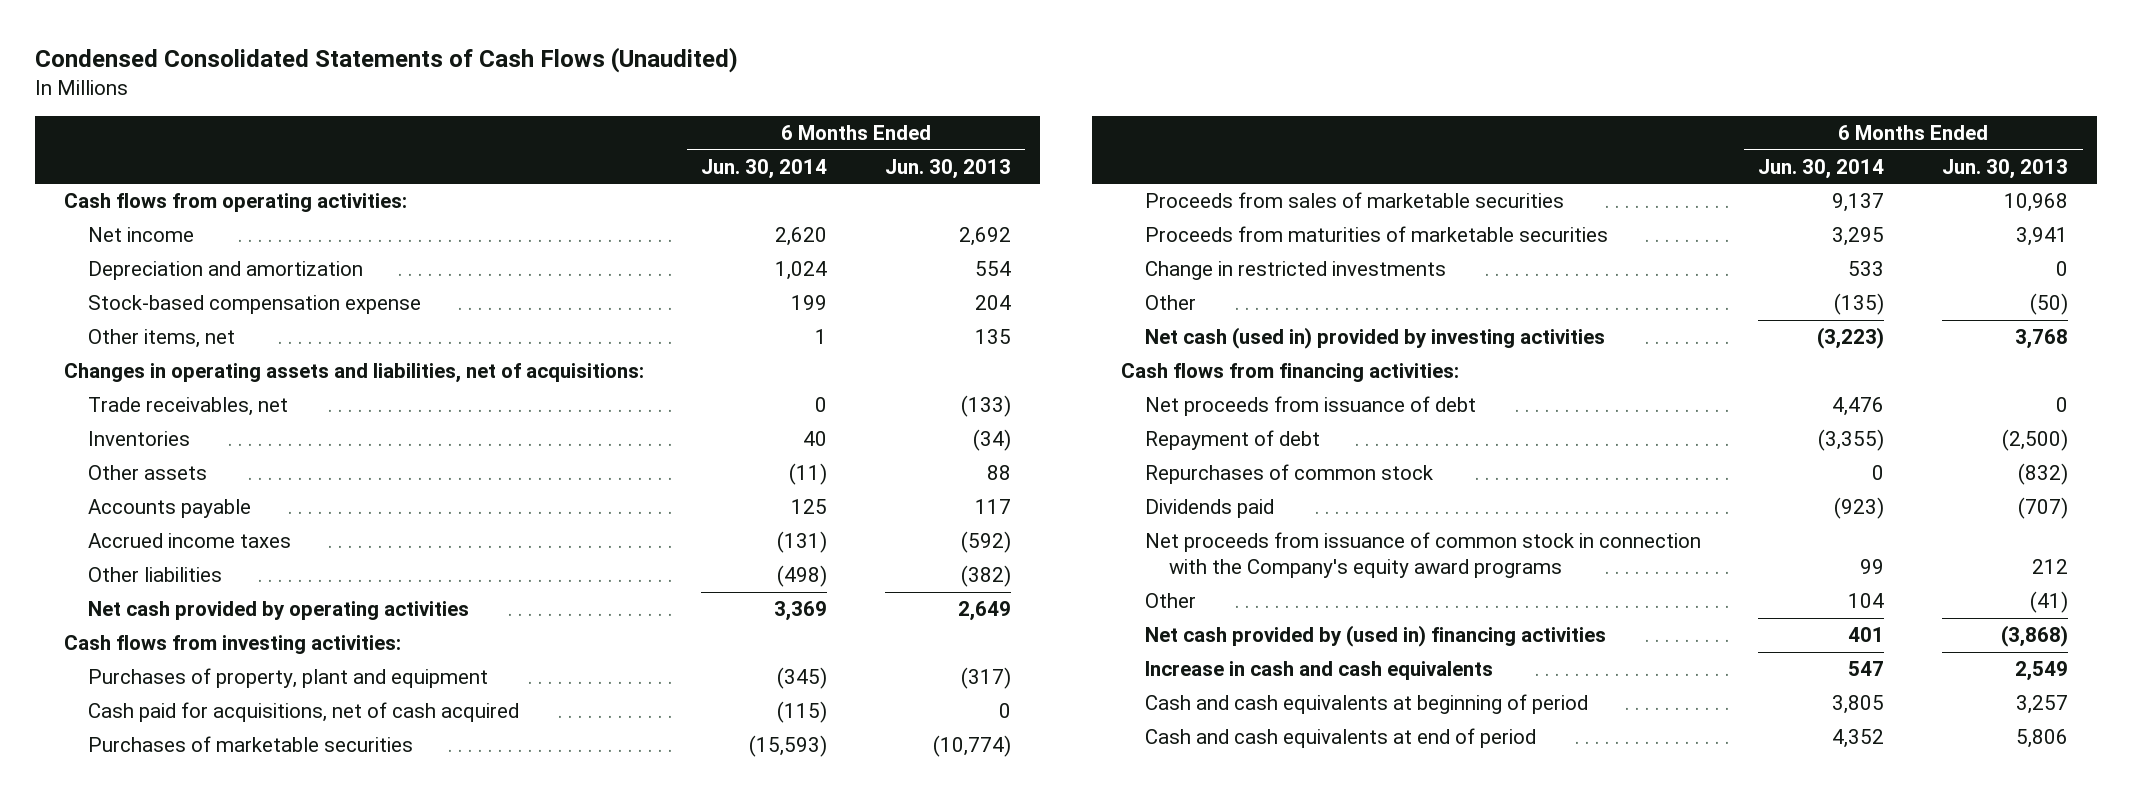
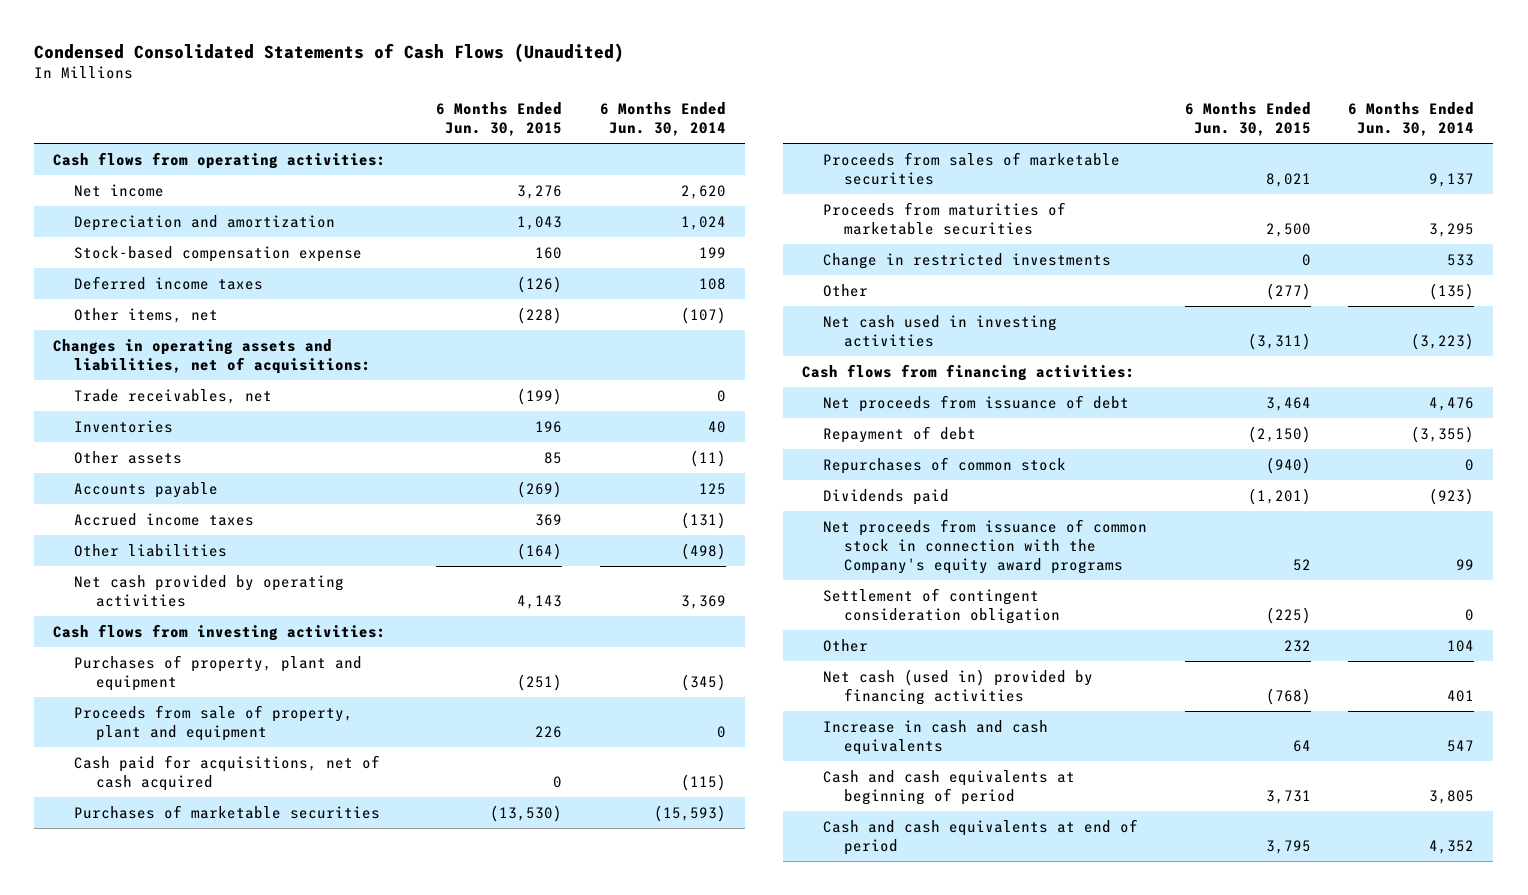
[885,158,1012,179] Jun. 30, 2013 -> none
none -> [436,101,563,137] 6 Months Ended Jun. 30, 2015
none -> [74,275,264,290] Deferred income taxes
[815,329,828,345] 1 -> [680,306,726,324] (107)
none -> [74,704,354,741] Proceeds from sale of property, plant and equipment
[1144,327,1605,350] Net cash (used in) provided by investing activities -> [822,314,1057,347] Net cash used in investing activities
none -> [822,587,1061,624] Settlement of contingent consideration obligation
[1144,625,1606,648] Net cash provided by (used in) financing activities -> [822,668,1093,705] Net cash (used in) provided by financing activities

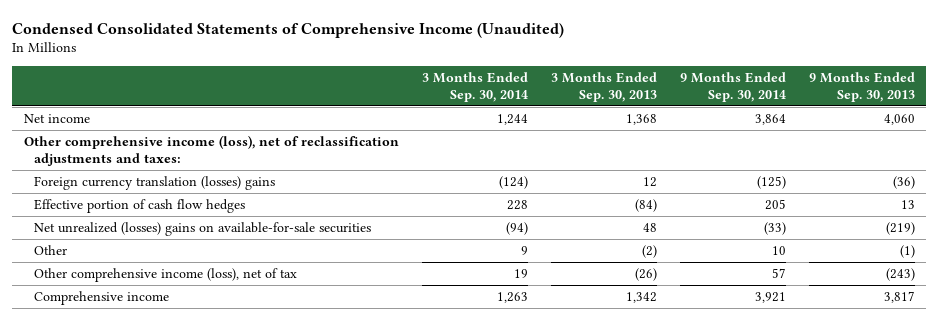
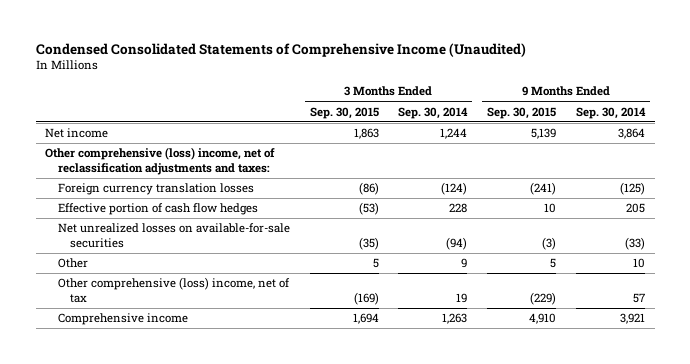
[550,72,657,102] 3 Months Ended Sep. 30, 2013 -> none
[808,72,915,102] 9 Months Ended Sep. 30, 2013 -> none
none -> [309,106,379,119] Sep. 30, 2015
none -> [487,106,557,119] Sep. 30, 2015
[23,135,399,166] Other comprehensive income (loss), net of reclassification adjustments and taxes: -> [45,147,276,176] Other comprehensive (loss) income, net of reclassification adjustments and taxes:
[33,176,275,191] Foreign currency translation (losses) gains -> [57,183,254,196] Foreign currency translation losses
[33,222,371,237] Net unrealized (losses) gains on available-for-sale securities -> [57,223,290,249] Net unrealized losses on available-for-sale securities
[33,268,297,283] Other comprehensive income (loss), net of tax -> [57,277,290,304] Other comprehensive (loss) income, net of tax

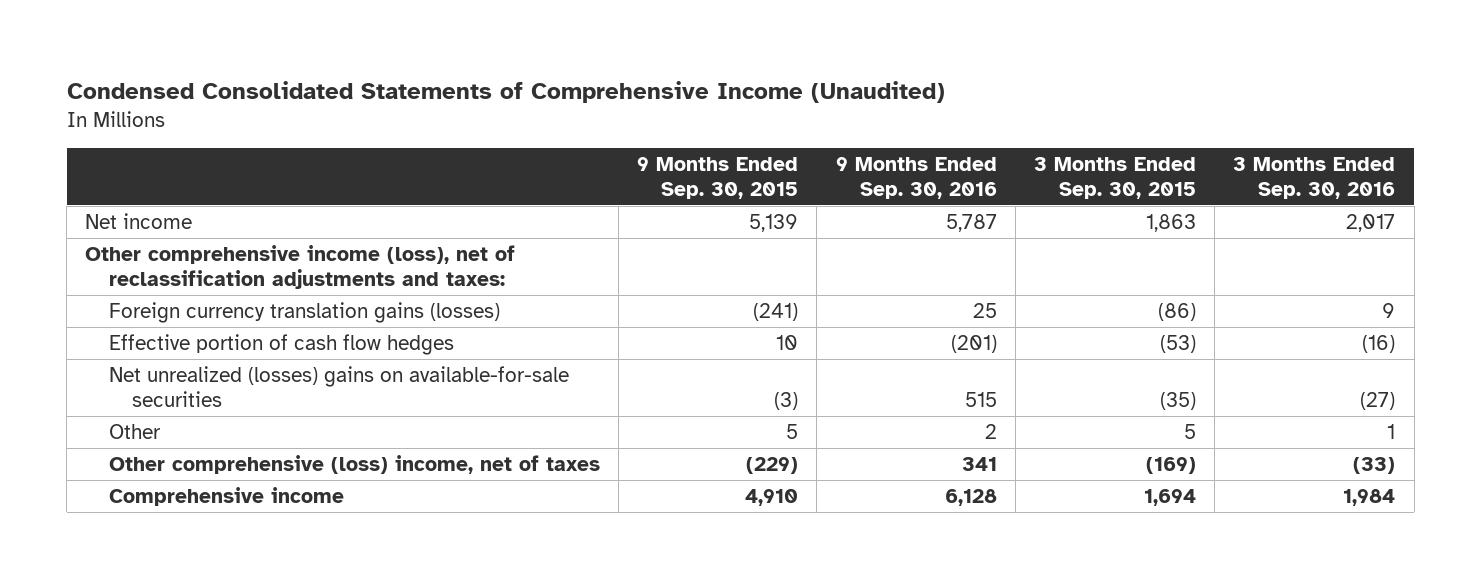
[398,106,469,119] Sep. 30, 2014 -> none
[575,106,646,119] Sep. 30, 2014 -> none
none -> [835,156,997,199] 9 Months Ended Sep. 30, 2016
none -> [1233,156,1396,199] 3 Months Ended Sep. 30, 2016
[45,147,276,176] Other comprehensive (loss) income, net of reclassification adjustments and taxes: -> [85,244,516,290] Other comprehensive income (loss), net of reclassification adjustments and taxes:
[57,183,254,196] Foreign currency translation losses -> [108,301,500,323] Foreign currency translation gains (losses)
[57,223,290,249] Net unrealized losses on available-for-sale securities -> [108,365,569,408] Net unrealized (losses) gains on available-for-sale securities
[57,277,290,304] Other comprehensive (loss) income, net of tax -> [108,454,600,474] Other comprehensive (loss) income, net of taxes

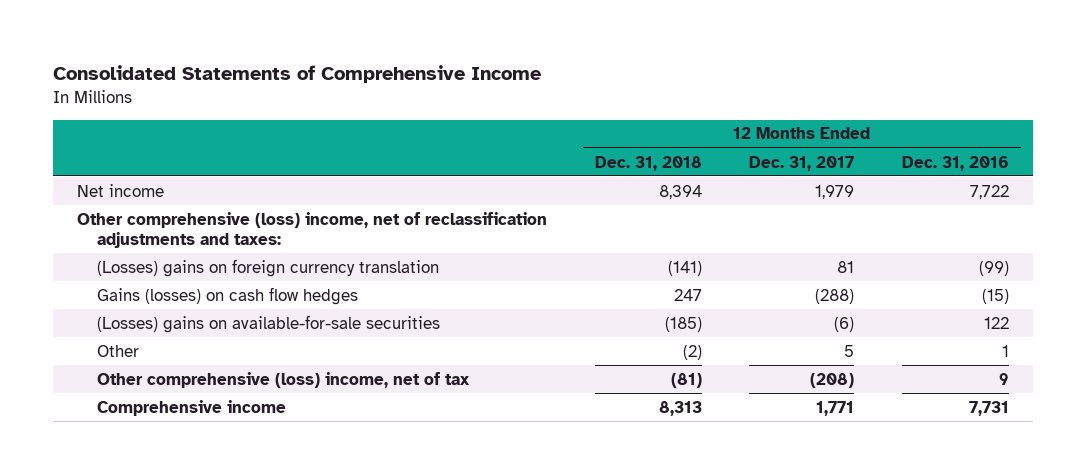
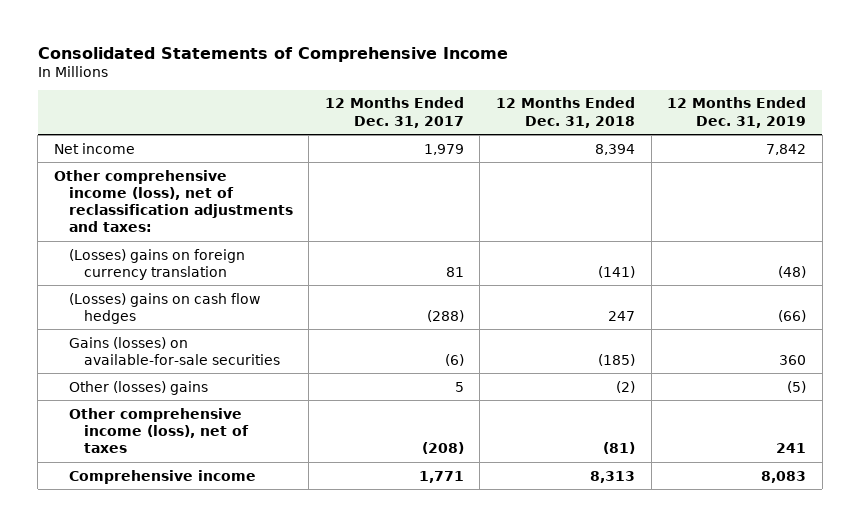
[901,155,1009,171] Dec. 31, 2016 -> none
none -> [667,97,807,128] 12 Months Ended Dec. 31, 2019
[76,211,547,248] Other comprehensive (loss) income, net of reclassification adjustments and taxes: -> [53,169,293,233] Other comprehensive income (loss), net of reclassification adjustments and taxes:
[96,286,358,305] Gains (losses) on cash flow hedges -> [68,292,260,324] (Losses) gains on cash flow hedges
[96,314,440,333] (Losses) gains on available-for-sale securities -> [68,336,280,365] Gains (losses) on available-for-sale securities
[96,344,139,357] Other -> [68,380,208,395] Other (losses) gains
[96,371,470,388] Other comprehensive (loss) income, net of tax -> [68,407,249,453] Other comprehensive income (loss), net of taxes

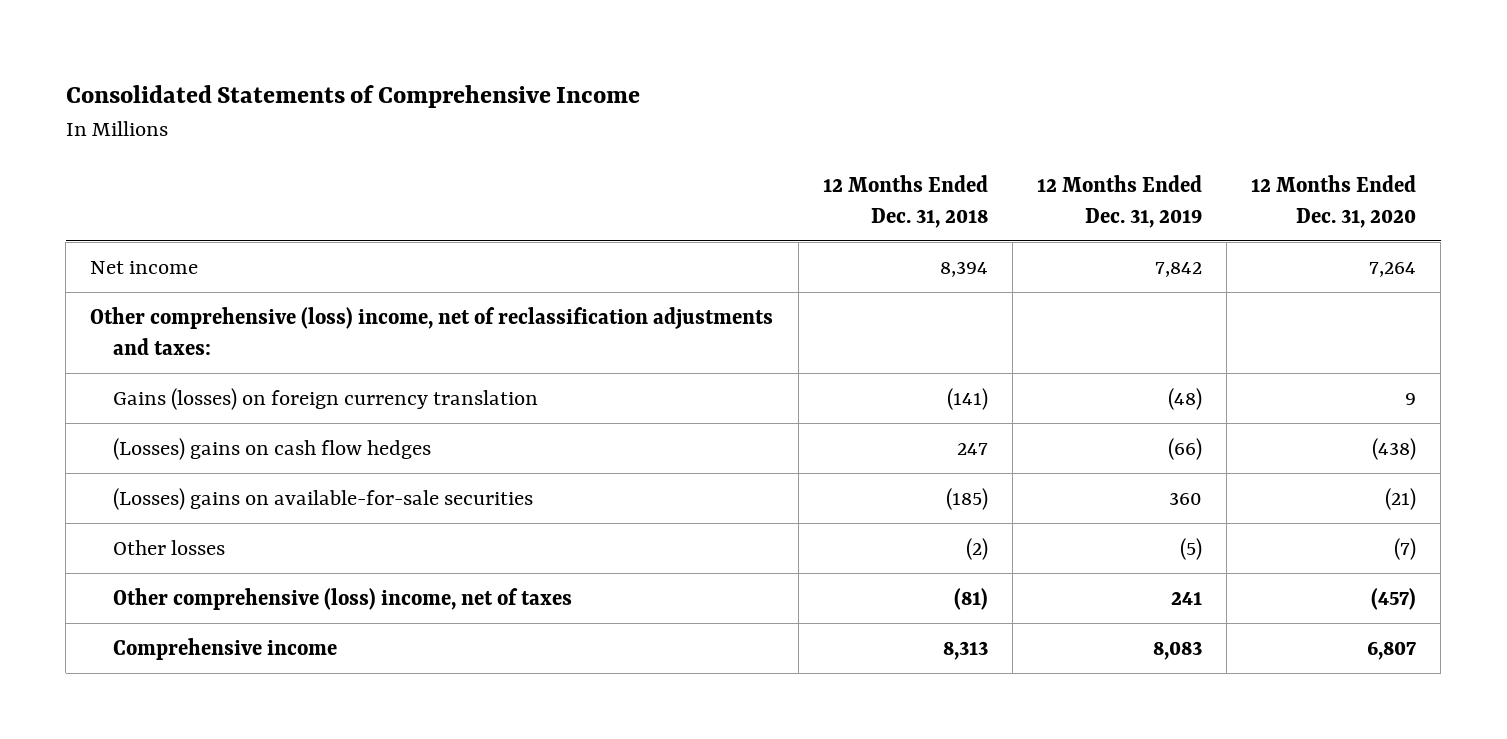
[324,97,464,128] 12 Months Ended Dec. 31, 2017 -> none
none -> [1251,174,1417,228] 12 Months Ended Dec. 31, 2020
[53,169,293,233] Other comprehensive income (loss), net of reclassification adjustments and taxes: -> [90,306,774,355] Other comprehensive (loss) income, net of reclassification adjustments and taxes:
[68,248,245,280] (Losses) gains on foreign currency translation -> [112,387,538,410] Gains (losses) on foreign currency translation
[68,336,280,365] Gains (losses) on available-for-sale securities -> [112,487,533,510] (Losses) gains on available-for-sale securities
[68,380,208,395] Other (losses) gains -> [112,539,225,555] Other losses
[68,407,249,453] Other comprehensive income (loss), net of taxes -> [112,587,572,610] Other comprehensive (loss) income, net of taxes

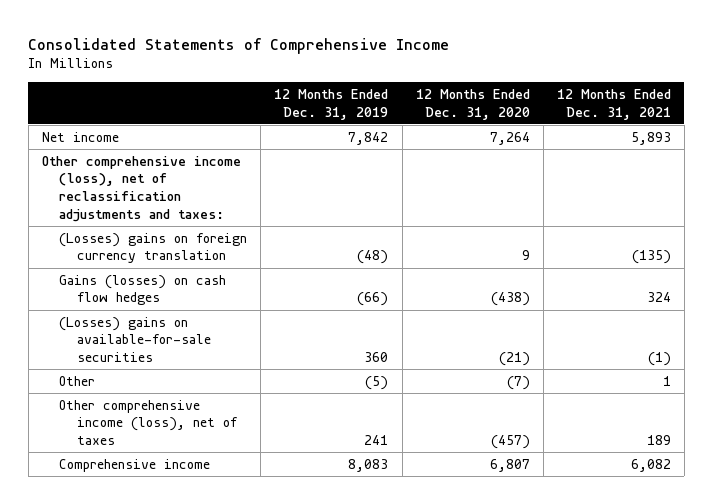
[822,174,988,228] 12 Months Ended Dec. 31, 2018 -> none
none -> [556,88,671,120] 12 Months Ended Dec. 31, 2021
[90,306,774,355] Other comprehensive (loss) income, net of reclassification adjustments and taxes: -> [41,155,241,222] Other comprehensive income (loss), net of reclassification adjustments and taxes:
[112,387,538,410] Gains (losses) on foreign currency translation -> [59,232,248,264] (Losses) gains on foreign currency translation
[112,437,431,460] (Losses) gains on cash flow hedges -> [59,274,227,306] Gains (losses) on cash flow hedges
[112,539,225,555] Other losses -> [59,375,96,386] Other
[112,587,572,610] Other comprehensive (loss) income, net of taxes -> [59,399,238,446] Other comprehensive income (loss), net of taxes

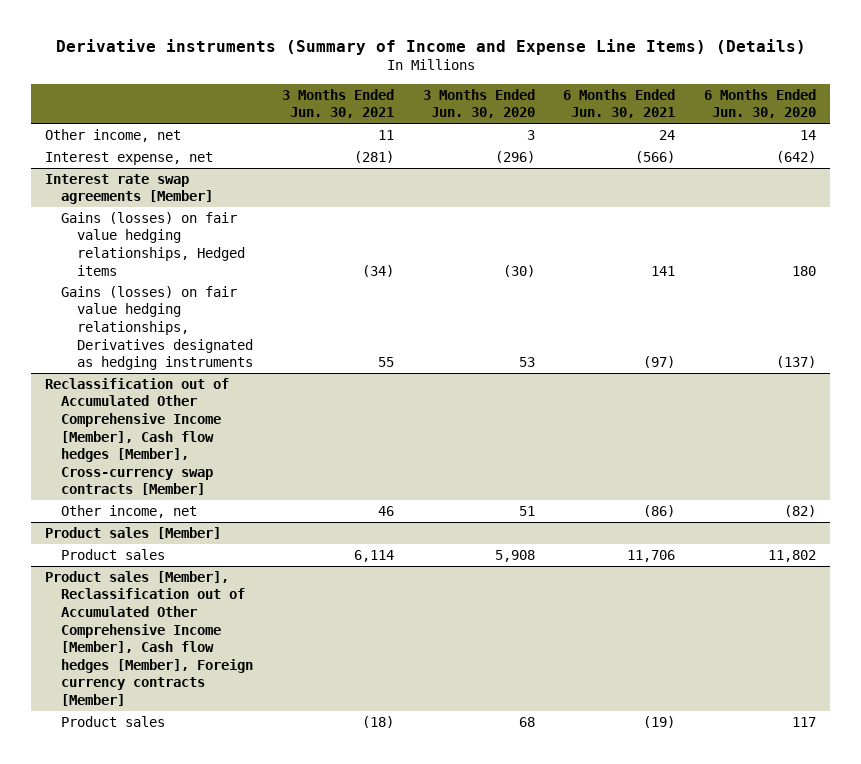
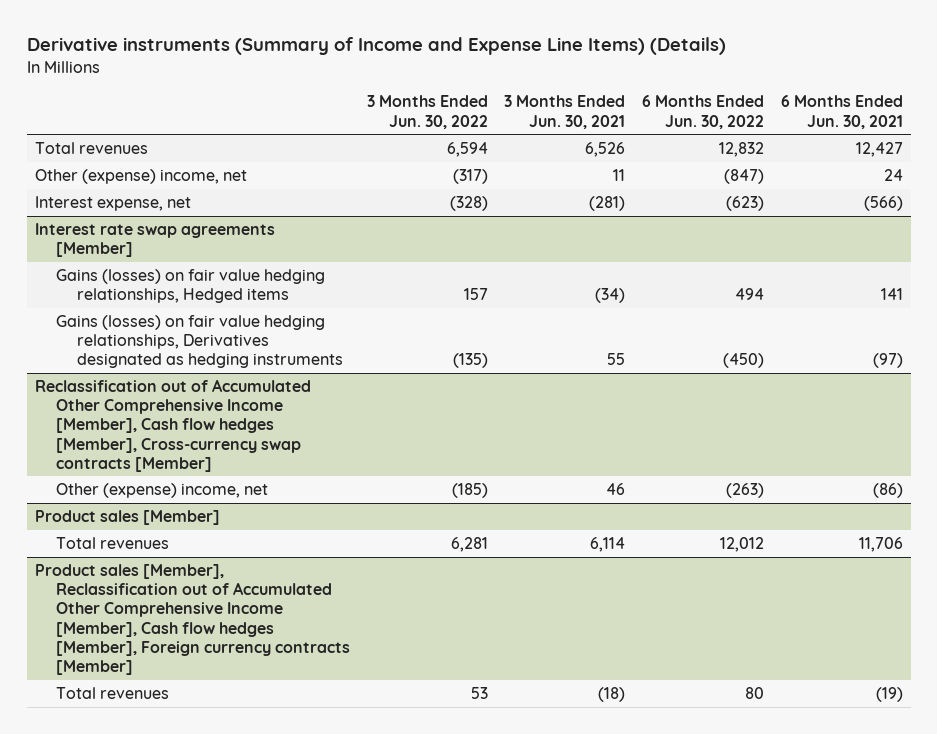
[422,88,535,119] 3 Months Ended Jun. 30, 2020 -> none
[703,88,816,119] 6 Months Ended Jun. 30, 2020 -> none
none -> [366,95,488,129] 3 Months Ended Jun. 30, 2022
none -> [641,95,764,129] 6 Months Ended Jun. 30, 2022
none -> [34,141,148,154] Total revenues
[45,128,182,142] Other income, net -> [34,168,247,184] Other (expense) income, net
[61,504,198,518] Other income, net -> [55,482,268,498] Other (expense) income, net
[61,548,166,560] Product sales -> [55,536,169,549] Total revenues
[61,715,166,727] Product sales -> [55,686,169,699] Total revenues

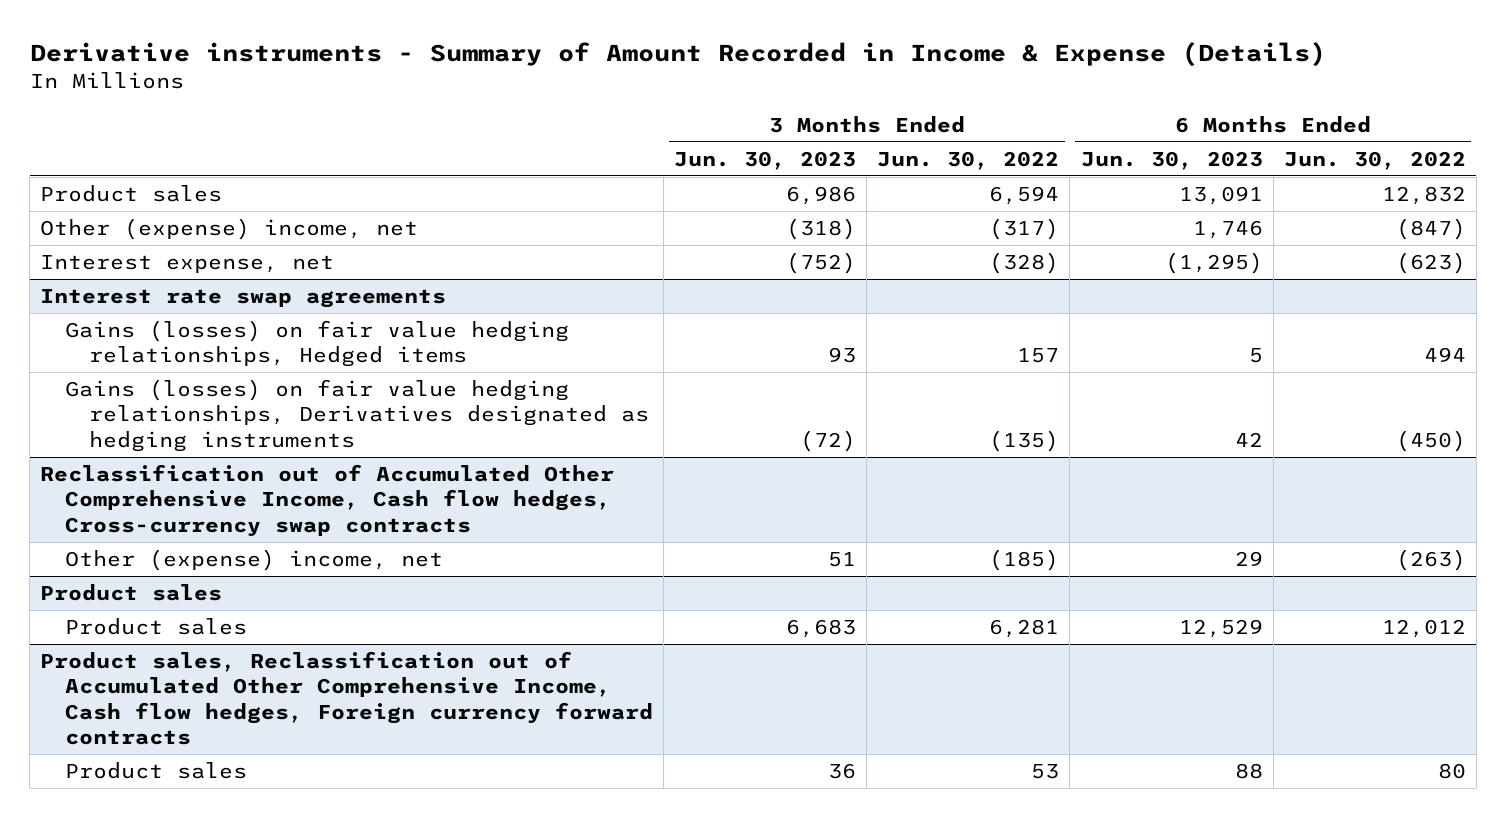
[26,37,726,56] Derivative instruments (Summary of Income and Expense Line Items) (Details) -> [29,41,1326,67] Derivative instruments - Summary of Amount Recorded in Income & Expense (Details)
[504,95,626,129] 3 Months Ended Jun. 30, 2021 -> none
[780,95,903,129] 6 Months Ended Jun. 30, 2021 -> none
none -> [674,150,857,170] Jun. 30, 2023
none -> [1080,150,1263,170] Jun. 30, 2023
[34,141,148,154] Total revenues -> [40,185,223,203] Product sales
[34,222,275,258] Interest rate swap agreements [Member] -> [40,289,447,309] Interest rate swap agreements
[34,378,311,472] Reclassification out of Accumulated Other Comprehensive Income [Member], Cash flow hedges [Member], Cross-currency swap contracts [Member] -> [40,464,615,537] Reclassification out of Accumulated Other Comprehensive Income, Cash flow hedges, Cross-currency swap contracts
[34,509,220,525] Product sales [Member] -> [40,584,223,602] Product sales
[55,536,169,549] Total revenues -> [64,618,247,636] Product sales
[34,563,350,675] Product sales [Member], Reclassification out of Accumulated Other Comprehensive Income [Member], Cash flow hedges [Member], Foreign currency contracts [Member] -> [40,651,653,745] Product sales, Reclassification out of Accumulated Other Comprehensive Income, Cash flow hedges, Foreign currency forward contracts
[55,686,169,699] Total revenues -> [64,762,247,780] Product sales

